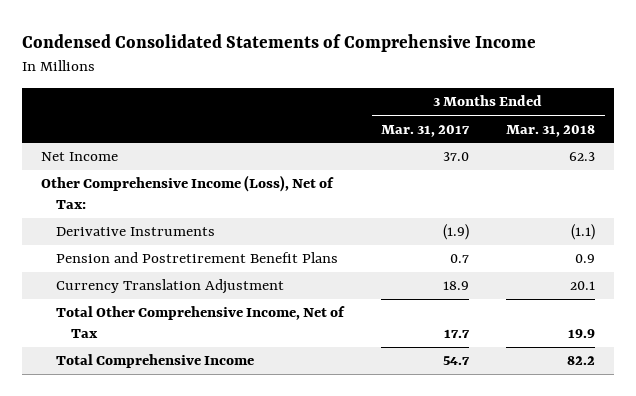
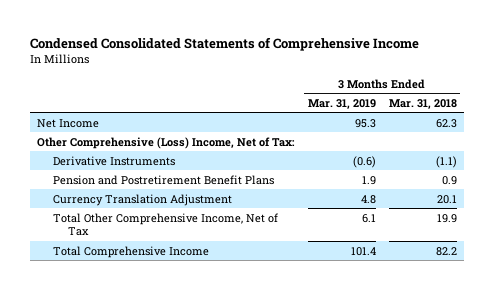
[381,124,471,137] Mar. 31, 2017 -> none
none -> [307,98,376,109] Mar. 31, 2019
[40,175,334,210] Other Comprehensive Income (Loss), Net of Tax: -> [37,136,296,149] Other Comprehensive (Loss) Income, Net of Tax:

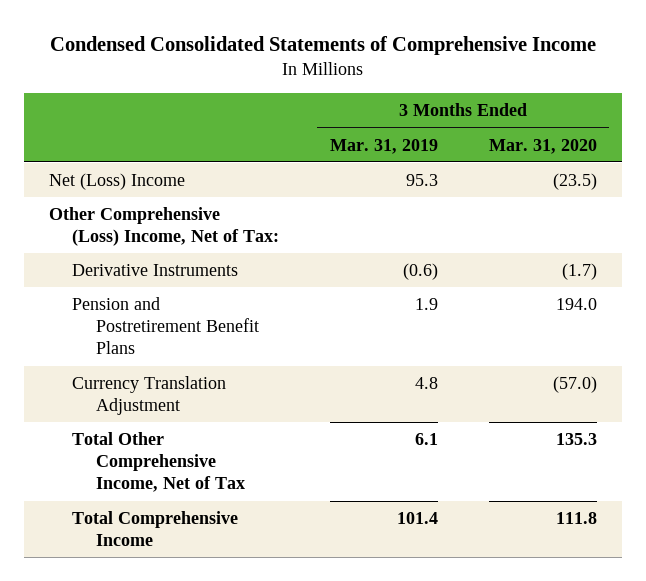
[389,98,458,109] Mar. 31, 2018 -> none
none -> [488,138,597,154] Mar. 31, 2020
[37,118,100,128] Net Income -> [49,172,186,190] Net (Loss) Income

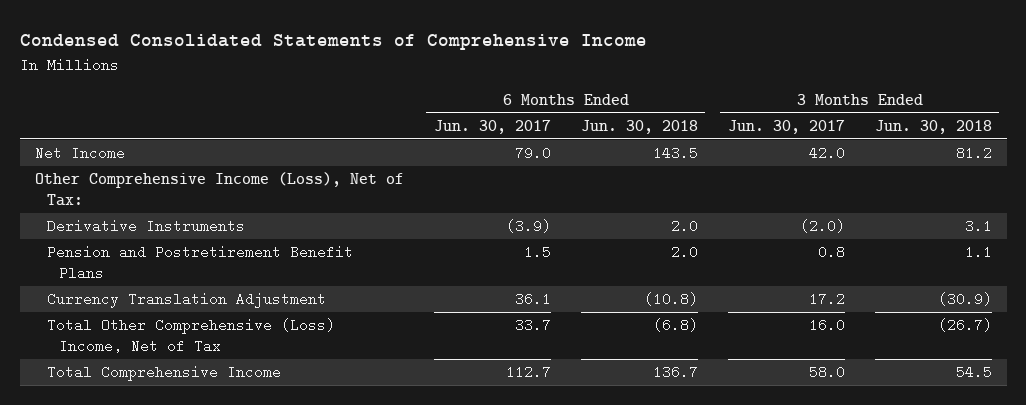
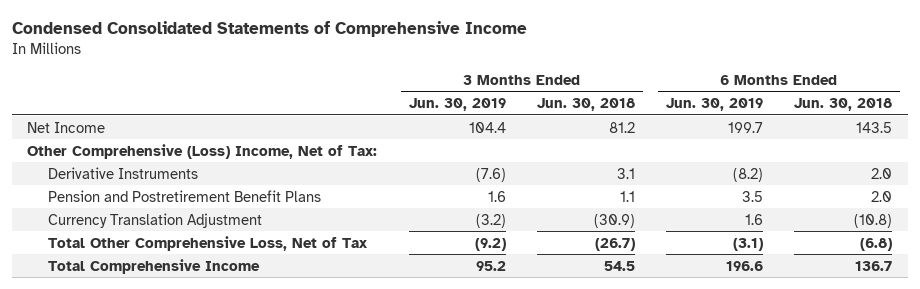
[433,119,551,134] Jun. 30, 2017 -> none
[727,119,845,134] Jun. 30, 2017 -> none
none -> [408,97,506,111] Jun. 30, 2019
none -> [666,97,764,111] Jun. 30, 2019
[34,172,404,206] Other Comprehensive Income (Loss), Net of Tax: -> [27,143,378,159] Other Comprehensive (Loss) Income, Net of Tax:
[46,318,335,353] Total Other Comprehensive (Loss) Income, Net of Tax -> [47,235,367,251] Total Other Comprehensive Loss, Net of Tax

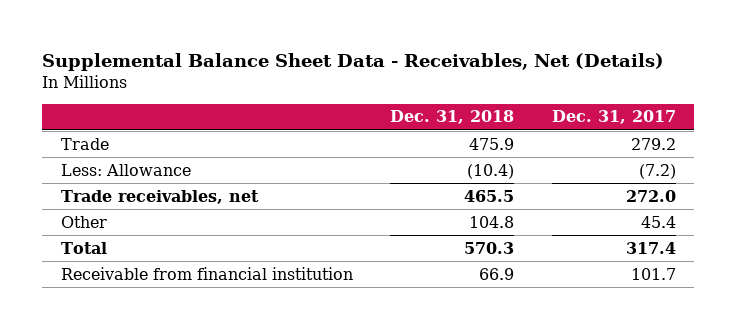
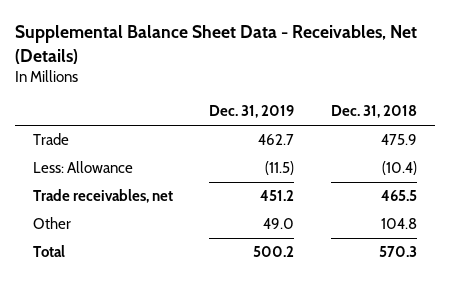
[551,110,676,125] Dec. 31, 2017 -> none
none -> [209,105,295,119] Dec. 31, 2019
[61,266,354,280] Receivable from financial institution -> none

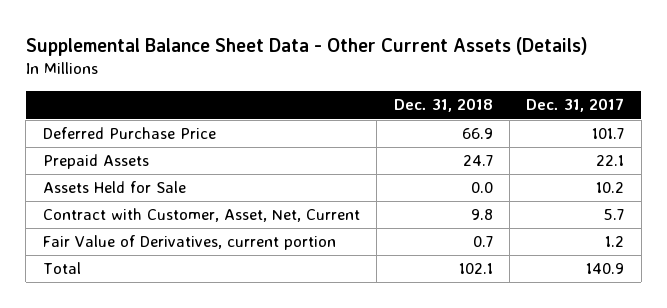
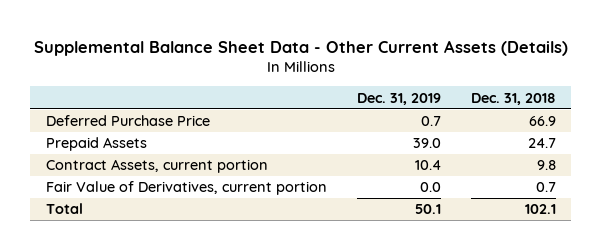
[526,98,625,113] Dec. 31, 2017 -> none
none -> [356,92,441,105] Dec. 31, 2019
[42,181,186,194] Assets Held for Sale -> none
[42,208,360,223] Contract with Customer, Asset, Net, Current -> [45,159,268,174] Contract Assets, current portion

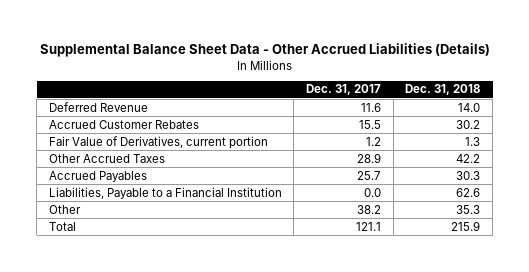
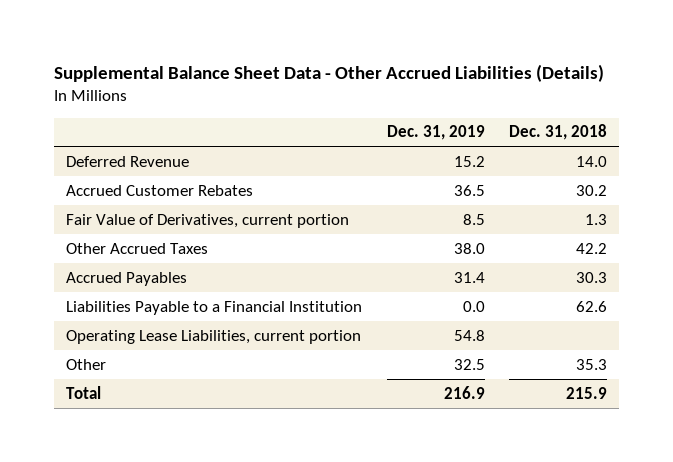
[306,84,382,96] Dec. 31, 2017 -> none
none -> [386,125,485,141] Dec. 31, 2019
[48,186,282,199] Liabilities, Payable to a Financial Institution -> [66,300,363,315] Liabilities Payable to a Financial Institution
none -> [66,329,362,344] Operating Lease Liabilities, current portion

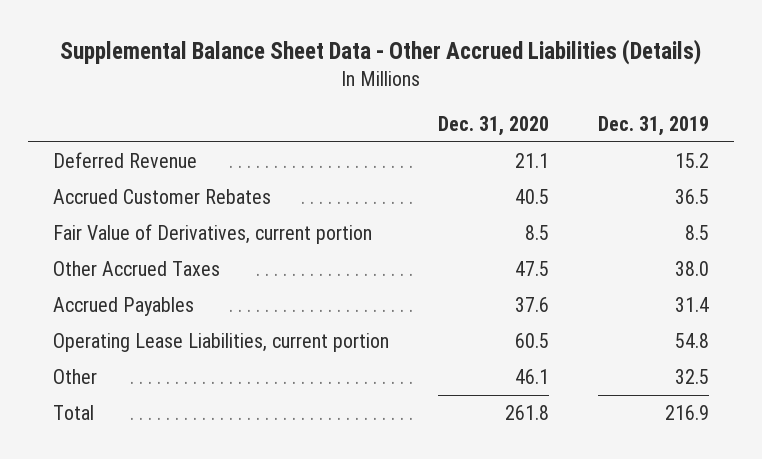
[508,124,607,141] Dec. 31, 2018 -> none
none -> [438,116,550,137] Dec. 31, 2020
[66,300,363,315] Liabilities Payable to a Financial Institution -> none

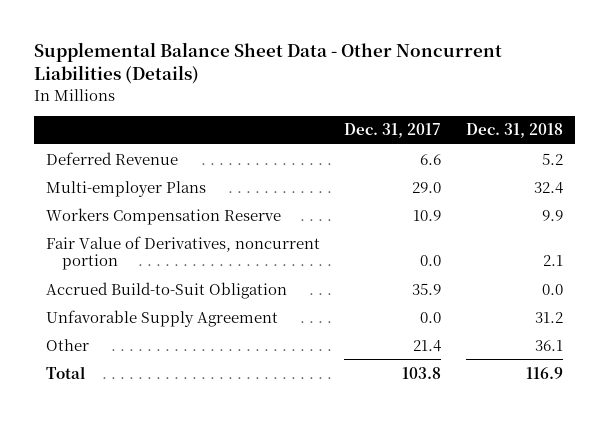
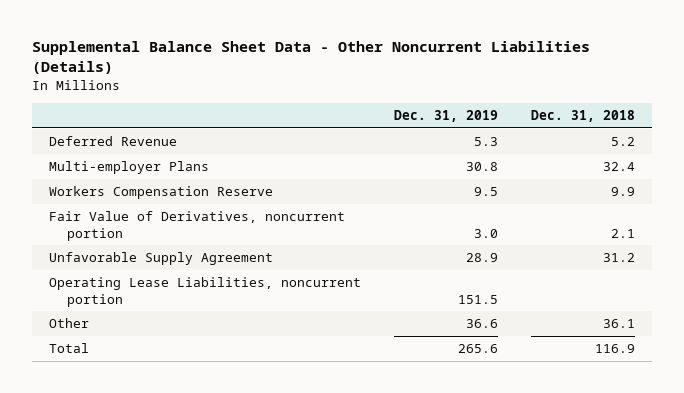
[344,123,442,139] Dec. 31, 2017 -> none
none -> [393,109,498,122] Dec. 31, 2019
[46,281,288,299] Accrued Build-to-Suit Obligation -> none
none -> [48,277,361,307] Operating Lease Liabilities, noncurrent portion

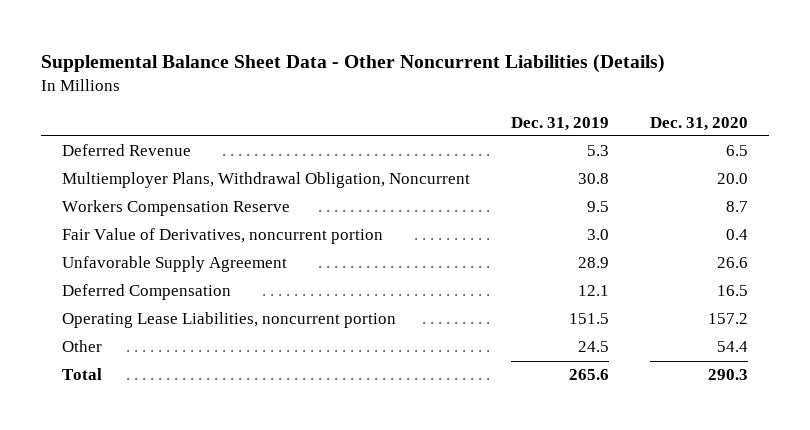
[531,109,636,122] Dec. 31, 2018 -> none
none -> [650,116,749,131] Dec. 31, 2020
[48,161,209,175] Multi-employer Plans -> none
none -> [61,172,470,189] Multiemployer Plans, Withdrawal Obligation, Noncurrent
none -> [61,284,231,301] Deferred Compensation
[465,319,498,329] 36.6 -> [577,341,609,353] 24.5

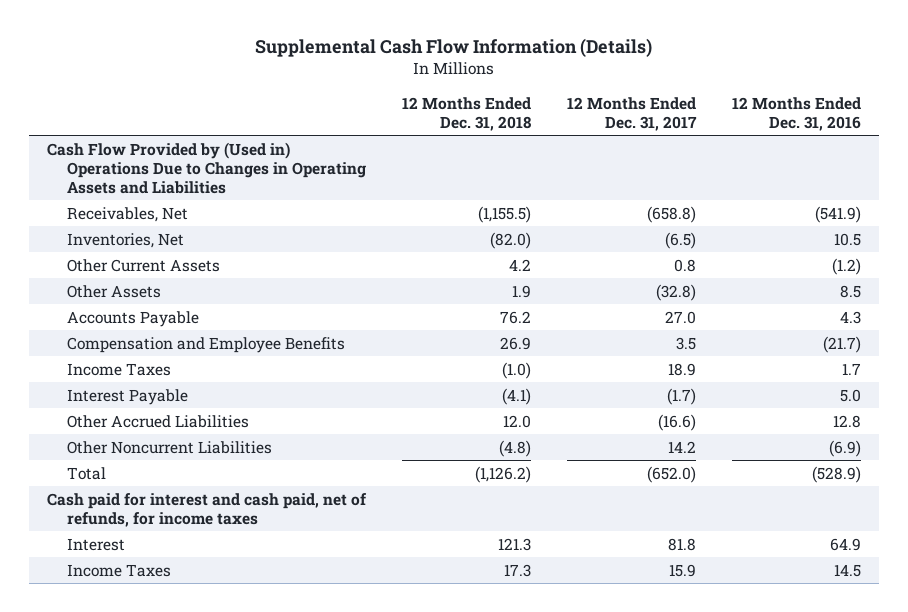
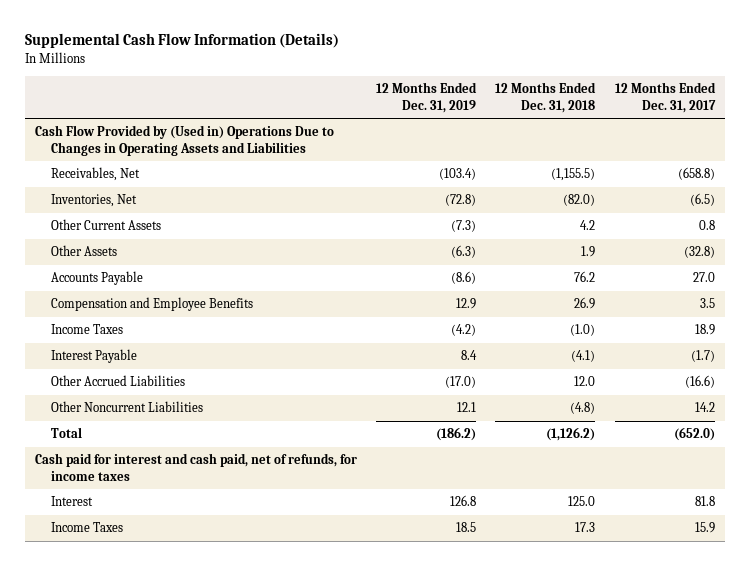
[731,96,861,131] 12 Months Ended Dec. 31, 2016 -> none
none -> [376,82,478,114] 12 Months Ended Dec. 31, 2019
[497,537,531,551] 121.3 -> [568,496,596,507] 125.0

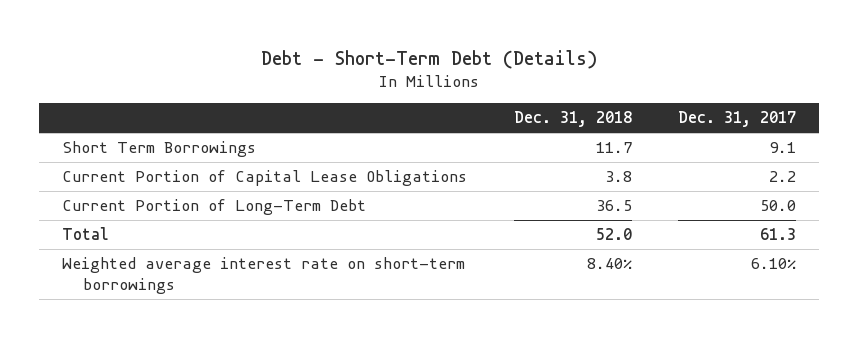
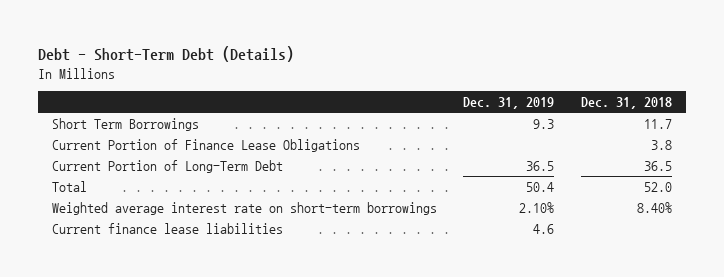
[677,111,796,128] Dec. 31, 2017 -> none
none -> [463,96,555,109] Dec. 31, 2019
[62,170,468,187] Current Portion of Capital Lease Obligations -> [51,138,360,152] Current Portion of Finance Lease Obligations
none -> [51,222,283,234] Current finance lease liabilities

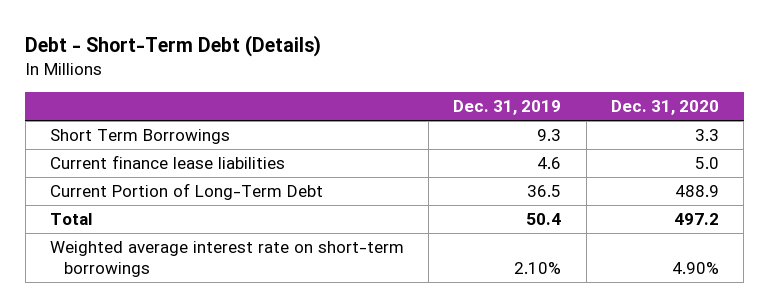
[581,96,673,109] Dec. 31, 2018 -> none
none -> [611,100,720,116] Dec. 31, 2020
[51,138,360,152] Current Portion of Finance Lease Obligations -> none
[51,222,283,234] Current finance lease liabilities -> [49,155,285,170] Current finance lease liabilities

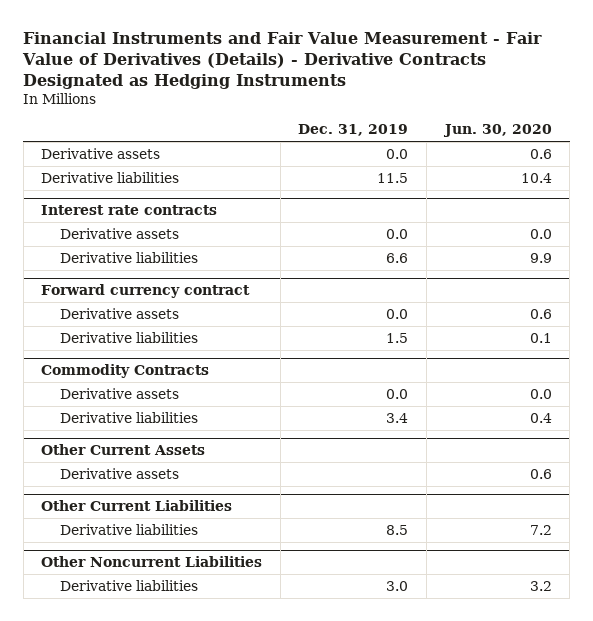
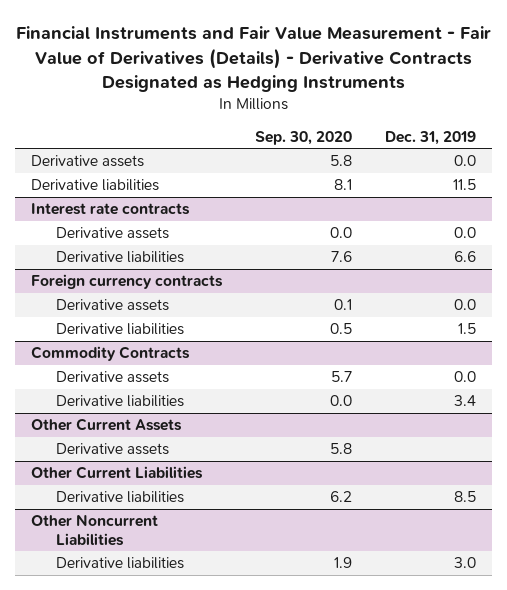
[442,124,552,138] Jun. 30, 2020 -> none
none -> [255,130,353,145] Sep. 30, 2020
[41,284,251,299] Forward currency contract -> [31,274,224,290] Foreign currency contracts

